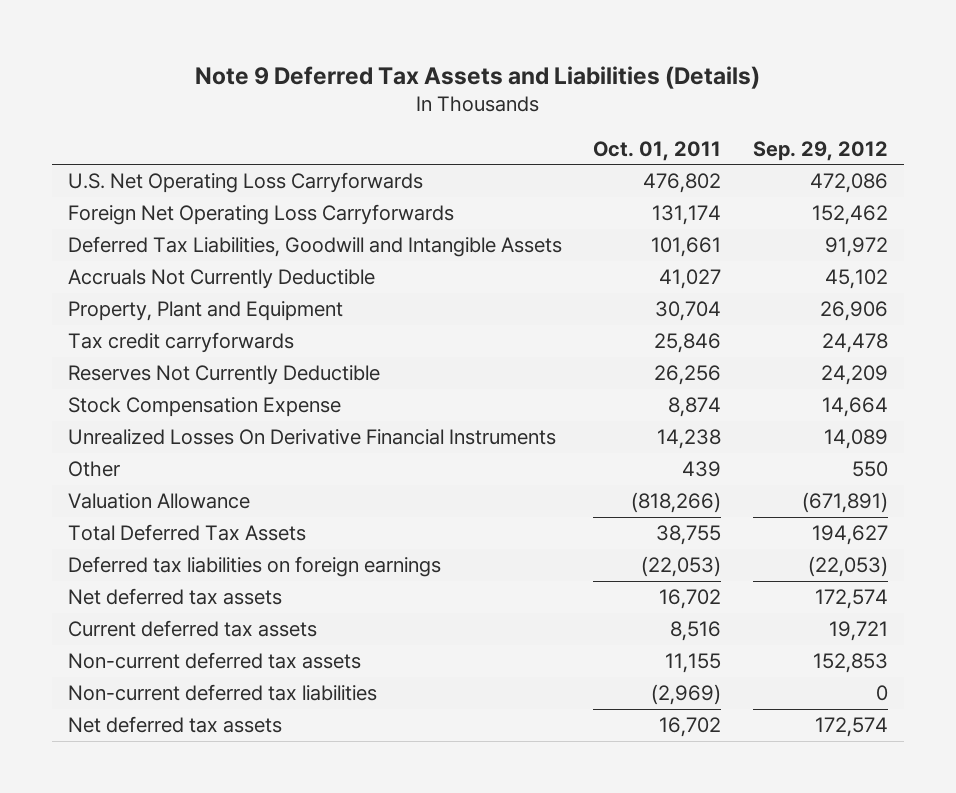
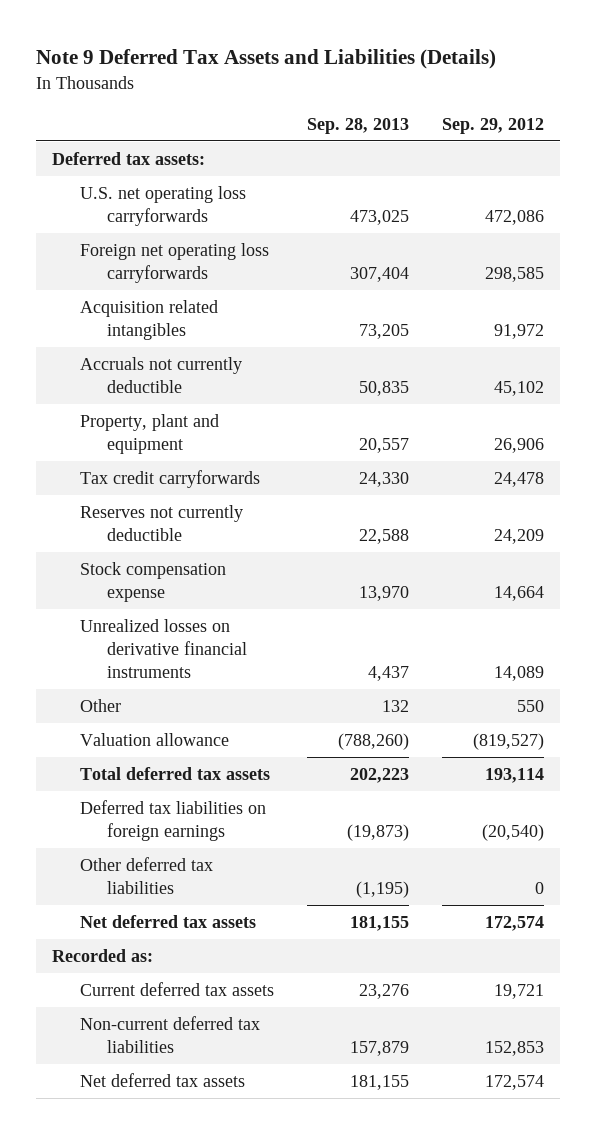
[593,140,722,161] Oct. 01, 2011 -> none
none -> [306,117,409,134] Sep. 28, 2013
none -> [52,151,206,165] Deferred tax assets:
[67,172,423,194] U.S. Net Operating Loss Carryforwards -> [79,185,246,227] U.S. net operating loss carryforwards
[67,204,454,226] Foreign Net Operating Loss Carryforwards -> [79,242,269,284] Foreign net operating loss carryforwards
[812,205,889,226] 152,462 -> [484,267,544,283] 298,585
[67,236,562,258] Deferred Tax Liabilities, Goodwill and Intangible Assets -> [79,299,218,341] Acquisition related intangibles
[67,269,375,290] Accruals Not Currently Deductible -> [79,356,242,394] Accruals not currently deductible
[67,301,343,322] Property, Plant and Equipment -> [79,413,219,455] Property, plant and equipment
[67,365,380,386] Reserves Not Currently Deductible -> [79,504,243,542] Reserves not currently deductible
[67,397,341,418] Stock Compensation Expense -> [79,561,226,603] Stock compensation expense
[67,429,556,446] Unrealized Losses On Derivative Financial Instruments -> [79,618,248,679] Unrealized losses on derivative financial instruments
[67,493,250,510] Valuation Allowance -> [79,732,229,746] Valuation allowance
[802,492,889,514] (671,891) -> [472,732,544,750] (819,527)
[67,524,306,542] Total Deferred Tax Assets -> [79,766,270,780] Total deferred tax assets
[812,525,889,546] 194,627 -> [484,767,544,783] 193,114
[808,556,889,578] (22,053) -> [481,824,544,842] (20,540)
none -> [79,856,213,895] Other deferred tax liabilities
none -> [52,948,154,962] Recorded as:
[67,684,377,702] Non-current deferred tax liabilities -> none
[67,652,361,670] Non-current deferred tax assets -> [79,1015,260,1054] Non-current deferred tax liabilities

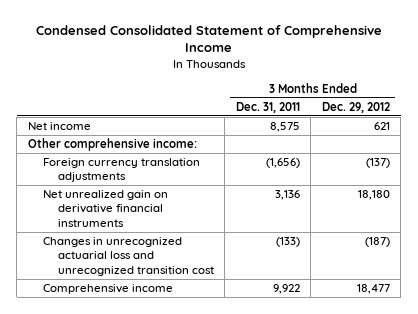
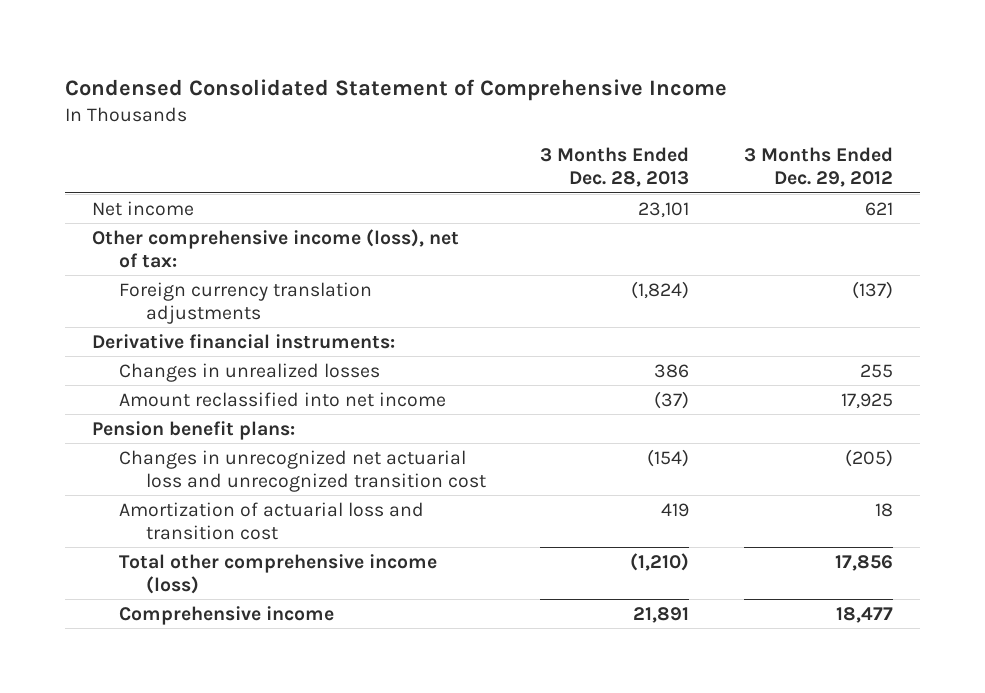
[235,101,300,113] Dec. 31, 2011 -> none
none -> [540,147,690,188] 3 Months Ended Dec. 28, 2013
[27,138,197,152] Other comprehensive income: -> [92,228,460,268] Other comprehensive income (loss), net of tax:
[42,190,168,227] Net unrealized gain on derivative financial instruments -> none
none -> [92,333,396,349] Derivative financial instruments:
none -> [119,362,381,382] Changes in unrealized losses
none -> [119,391,447,407] Amount reclassified into net income
none -> [92,420,296,440] Pension benefit plans:
[42,237,214,276] Changes in unrecognized actuarial loss and unrecognized transition cost -> [119,449,487,492] Changes in unrecognized net actuarial loss and unrecognized transition cost
[364,237,390,248] (187) -> [844,448,893,467] (205)
none -> [119,501,425,540] Amortization of actuarial loss and transition cost
none -> [119,553,438,594] Total other comprehensive income (loss)

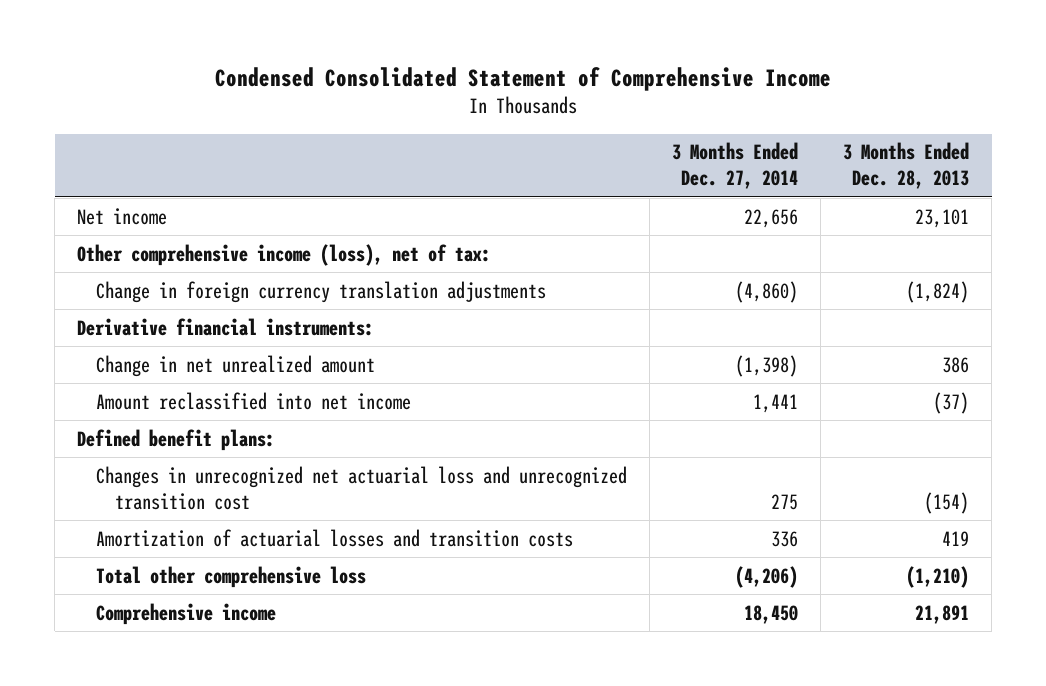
[743,147,893,188] 3 Months Ended Dec. 29, 2012 -> none
none -> [671,142,798,190] 3 Months Ended Dec. 27, 2014
[119,281,373,324] Foreign currency translation adjustments -> [95,280,546,303] Change in foreign currency translation adjustments
[119,362,381,382] Changes in unrealized losses -> [95,354,375,377] Change in net unrealized amount
[92,420,296,440] Pension benefit plans: -> [77,428,276,451] Defined benefit plans:
[119,501,425,540] Amortization of actuarial loss and transition cost -> [95,528,573,547] Amortization of actuarial losses and transition costs
[119,553,438,594] Total other comprehensive income (loss) -> [95,565,366,588] Total other comprehensive loss

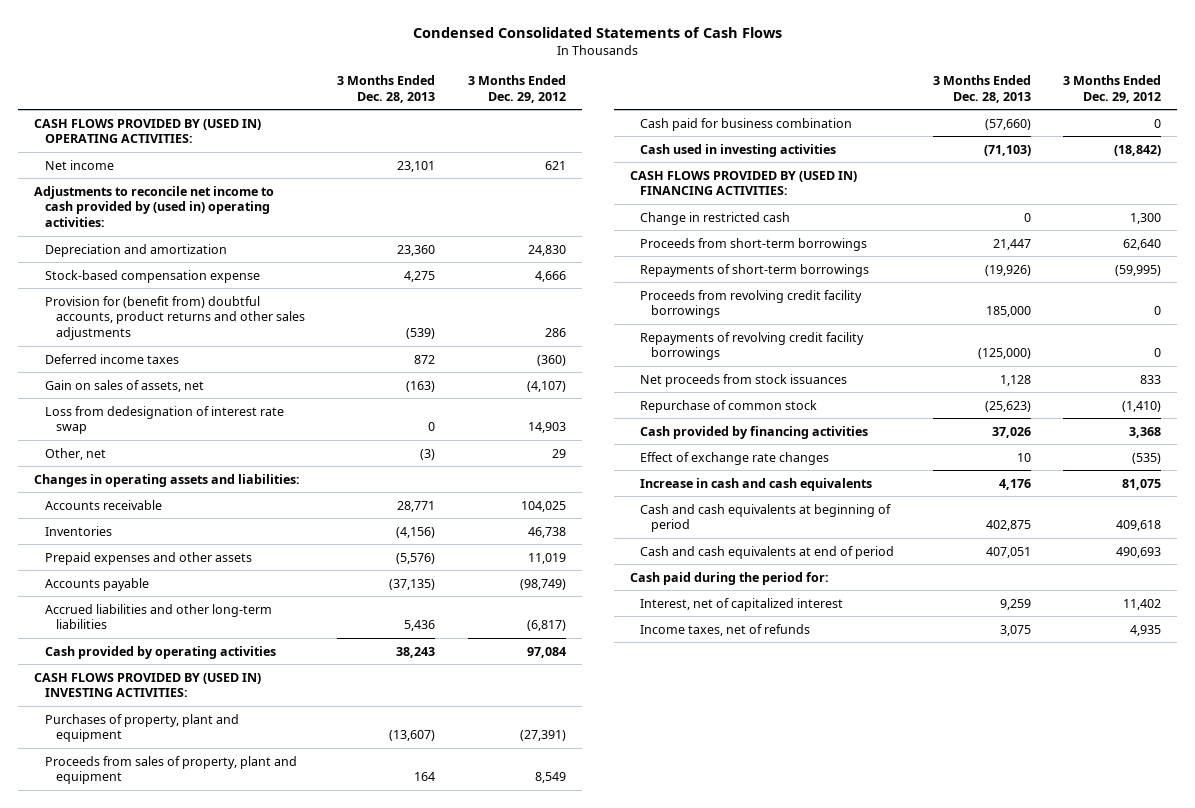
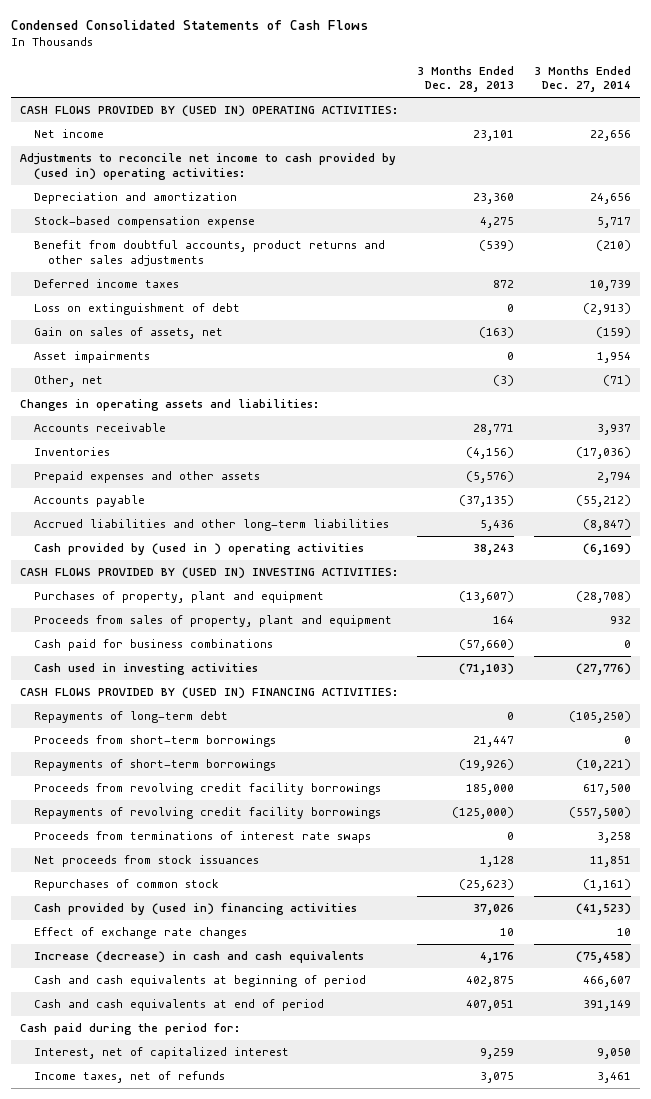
[467,75,566,104] 3 Months Ended Dec. 29, 2012 -> none
none -> [533,65,631,93] 3 Months Ended Dec. 27, 2014
[45,295,305,341] Provision for (benefit from) doubtful accounts, product returns and other sales adjustments -> [34,240,386,267] Benefit from doubtful accounts, product returns and other sales adjustments
none -> [34,303,241,316] Loss on extinguishment of debt
[45,405,285,435] Loss from dedesignation of interest rate swap -> none
none -> [34,351,151,364] Asset impairments
[45,645,277,659] Cash provided by operating activities -> [34,543,365,556] Cash provided by (used in ) operating activities
[640,117,853,131] Cash paid for business combination -> [34,639,274,652] Cash paid for business combinations
[640,211,791,225] Change in restricted cash -> none
none -> [34,711,229,724] Repayments of long-term debt
none -> [34,831,372,844] Proceeds from terminations of interest rate swaps
[640,399,818,413] Repurchase of common stock -> [34,879,220,892] Repurchases of common stock
[640,425,869,439] Cash provided by financing activities -> [34,903,358,916] Cash provided by (used in) financing activities
[640,477,873,491] Increase in cash and cash equivalents -> [34,951,365,964] Increase (decrease) in cash and cash equivalents

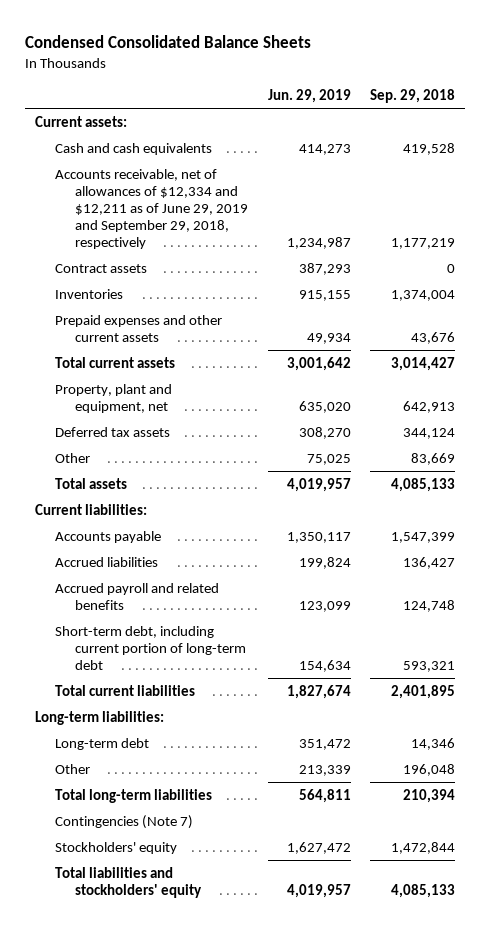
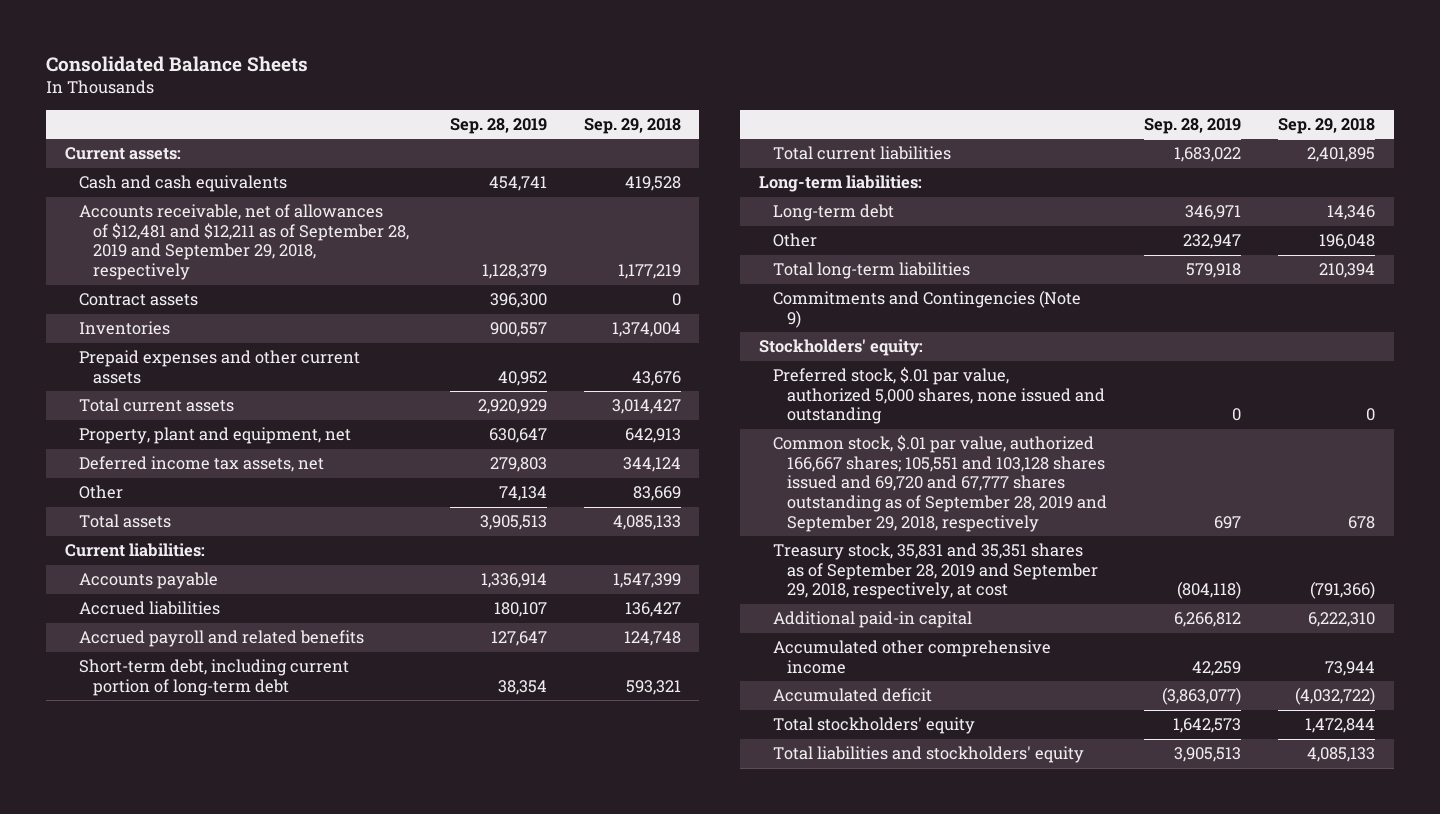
[25,34,312,48] Condensed Consolidated Balance Sheets -> [45,56,308,73] Consolidated Balance Sheets
[267,89,351,104] Jun. 29, 2019 -> none
none -> [449,117,547,134] Sep. 28, 2019
[54,168,249,249] Accounts receivable, net of allowances of $12,334 and $12,211 as of June 29, 2019 and September 29, 2018, respectively -> [78,204,409,280] Accounts receivable, net of allowances of $12,481 and $12,211 as of September 28, 2019 and September 29, 2018, respectively
[54,426,170,437] Deferred tax assets -> [78,456,324,473] Deferred income tax assets, net
[54,814,193,829] Contingencies (Note 7) -> [772,290,1081,328] Commitments and Contingencies (Note 9)
none -> [758,339,923,357] Stockholders' equity:
none -> [772,367,1105,425] Preferred stock, $.01 par value, authorized 5,000 shares, none issued and outstanding
none -> [772,435,1107,532] Common stock, $.01 par value, authorized 166,667 shares; 105,551 and 103,128 shares issued and 69,720 and 67,777 shares outstanding as of September 28, 2019 and September 29, 2018, respectively
none -> [772,543,1098,600] Treasury stock, 35,831 and 35,351 shares as of September 28, 2019 and September 29, 2018, respectively, at cost
none -> [772,611,972,629] Additional paid-in capital
none -> [772,640,1051,674] Accumulated other comprehensive income
none -> [772,688,932,703] Accumulated deficit
[54,841,177,854] Stockholders' equity -> [772,717,975,735] Total stockholders' equity

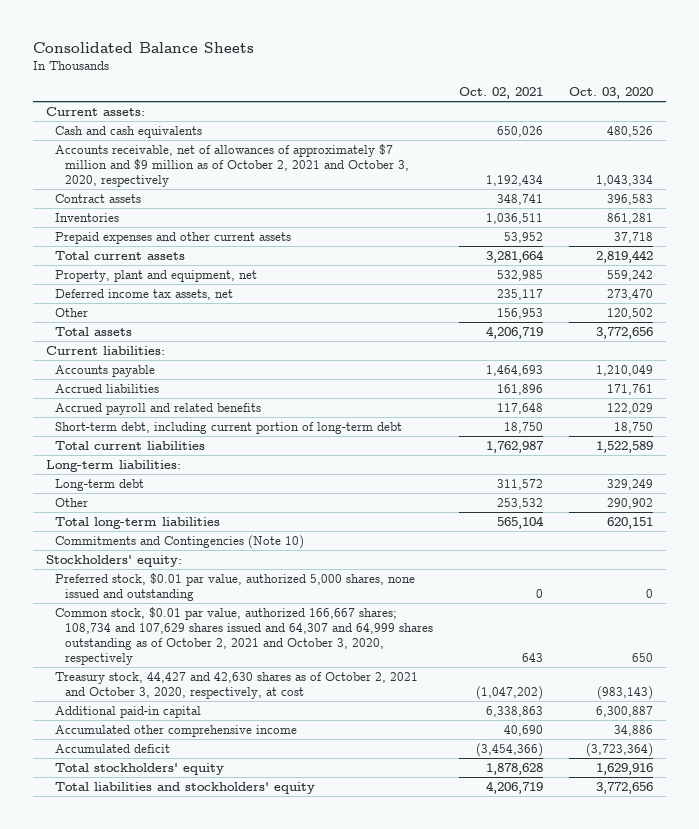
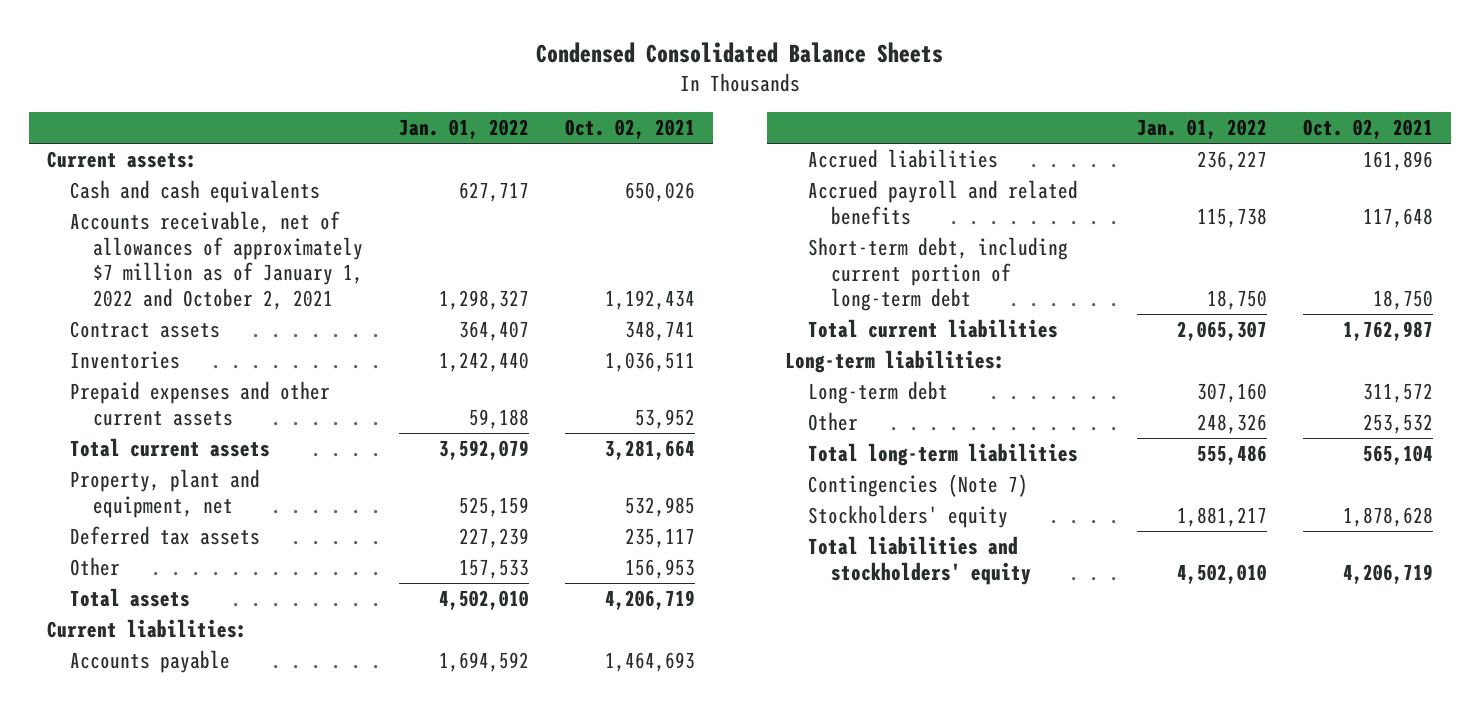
[33,41,255,53] Consolidated Balance Sheets -> [535,41,943,63] Condensed Consolidated Balance Sheets
[568,87,653,100] Oct. 03, 2020 -> none
none -> [399,118,530,139] Jan. 01, 2022
[55,143,409,187] Accounts receivable, net of allowances of approximately $7 million and $9 million as of October 2, 2021 and October 3, 2020, respectively -> [70,211,364,310] Accounts receivable, net of allowances of approximately $7 million as of January 1, 2022 and October 2, 2021
[55,288,234,300] Deferred income tax assets, net -> [70,526,261,546] Deferred tax assets
[45,554,182,567] Stockholders' equity: -> none
[55,572,416,601] Preferred stock, $0.01 par value, authorized 5,000 shares, none issued and outstanding -> none
[55,606,433,665] Common stock, $0.01 par value, authorized 166,667 shares; 108,734 and 107,629 shares issued and 64,307 and 64,999 shares outstanding as of October 2, 2021 and October 3, 2020, respectively -> none
[55,671,419,699] Treasury stock, 44,427 and 42,630 shares as of October 2, 2021 and October 3, 2020, respectively, at cost -> none
[55,705,202,718] Additional paid-in capital -> none
[55,724,298,737] Accumulated other comprehensive income -> none
[55,743,171,753] Accumulated deficit -> none
[55,534,305,549] Commitments and Contingencies (Note 10) -> [807,474,1028,498] Contingencies (Note 7)
[55,762,225,775] Total stockholders' equity -> [807,505,1008,529] Stockholders' equity

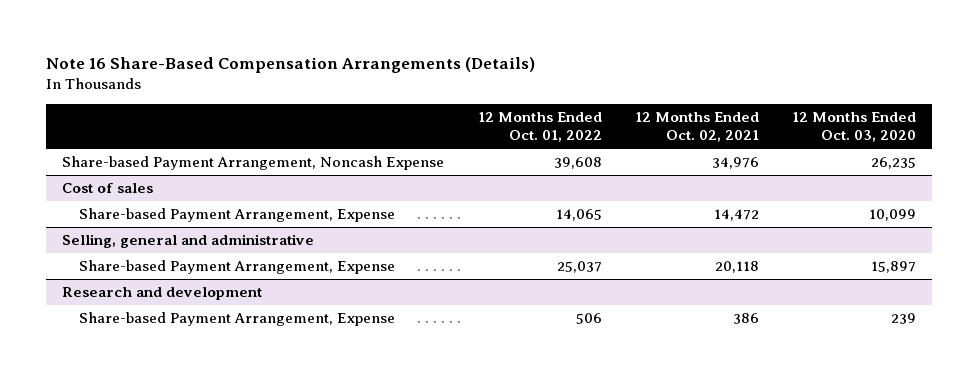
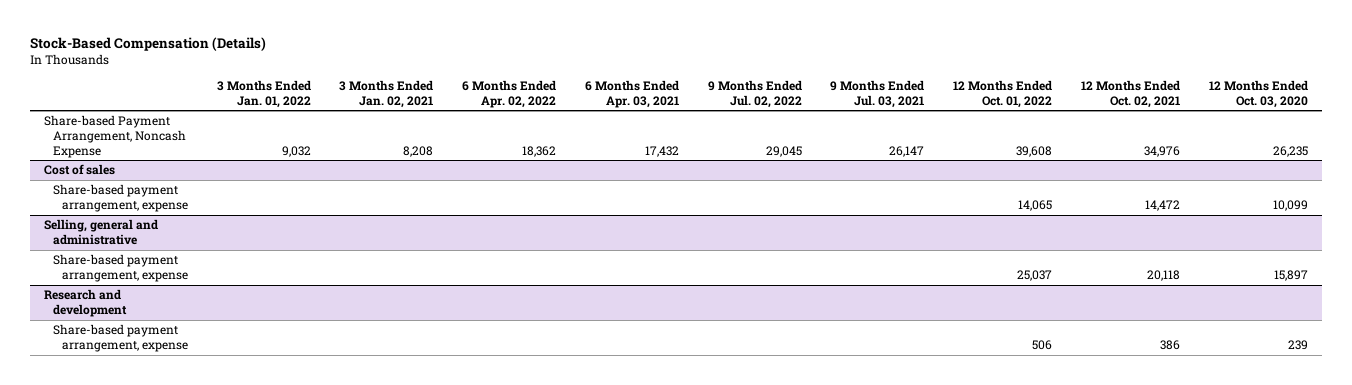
[45,56,535,73] Note 16 Share-Based Compensation Arrangements (Details) -> [29,36,266,51] Stock-Based Compensation (Details)
none -> [216,79,311,108] 3 Months Ended Jan. 01, 2022
none -> [339,79,434,108] 3 Months Ended Jan. 02, 2021
none -> [462,79,557,108] 6 Months Ended Apr. 02, 2022
none -> [584,79,679,108] 6 Months Ended Apr. 03, 2021
none -> [707,79,802,108] 9 Months Ended Jul. 02, 2022
none -> [830,79,925,108] 9 Months Ended Jul. 03, 2021
[78,208,395,223] Share-based Payment Arrangement, Expense -> [52,184,188,212] Share-based payment arrangement, expense
[78,260,395,275] Share-based Payment Arrangement, Expense -> [52,254,188,282] Share-based payment arrangement, expense
[78,312,395,327] Share-based Payment Arrangement, Expense -> [52,324,188,352] Share-based payment arrangement, expense

